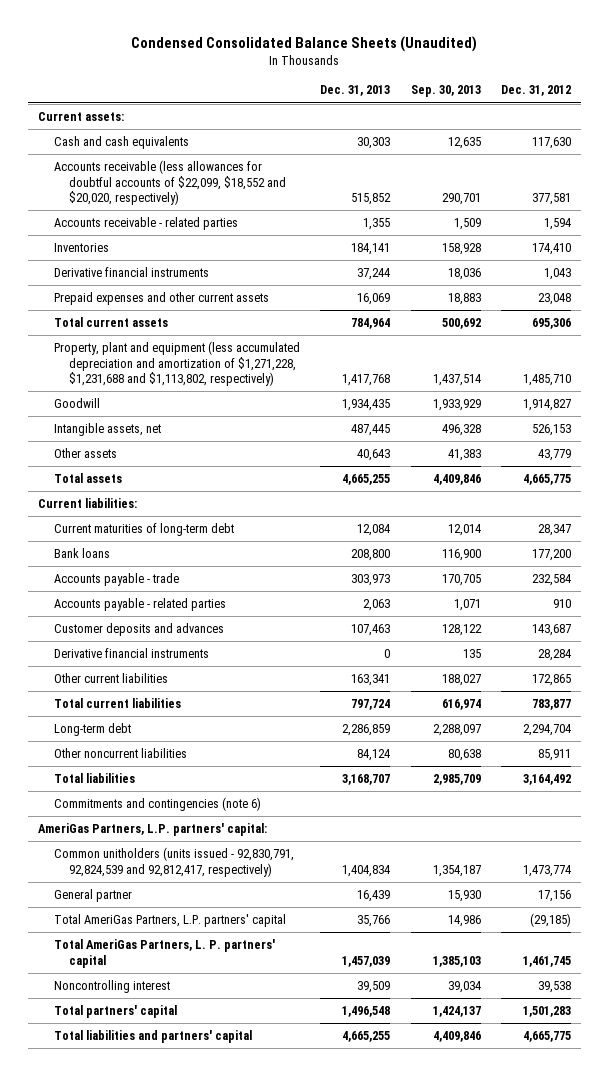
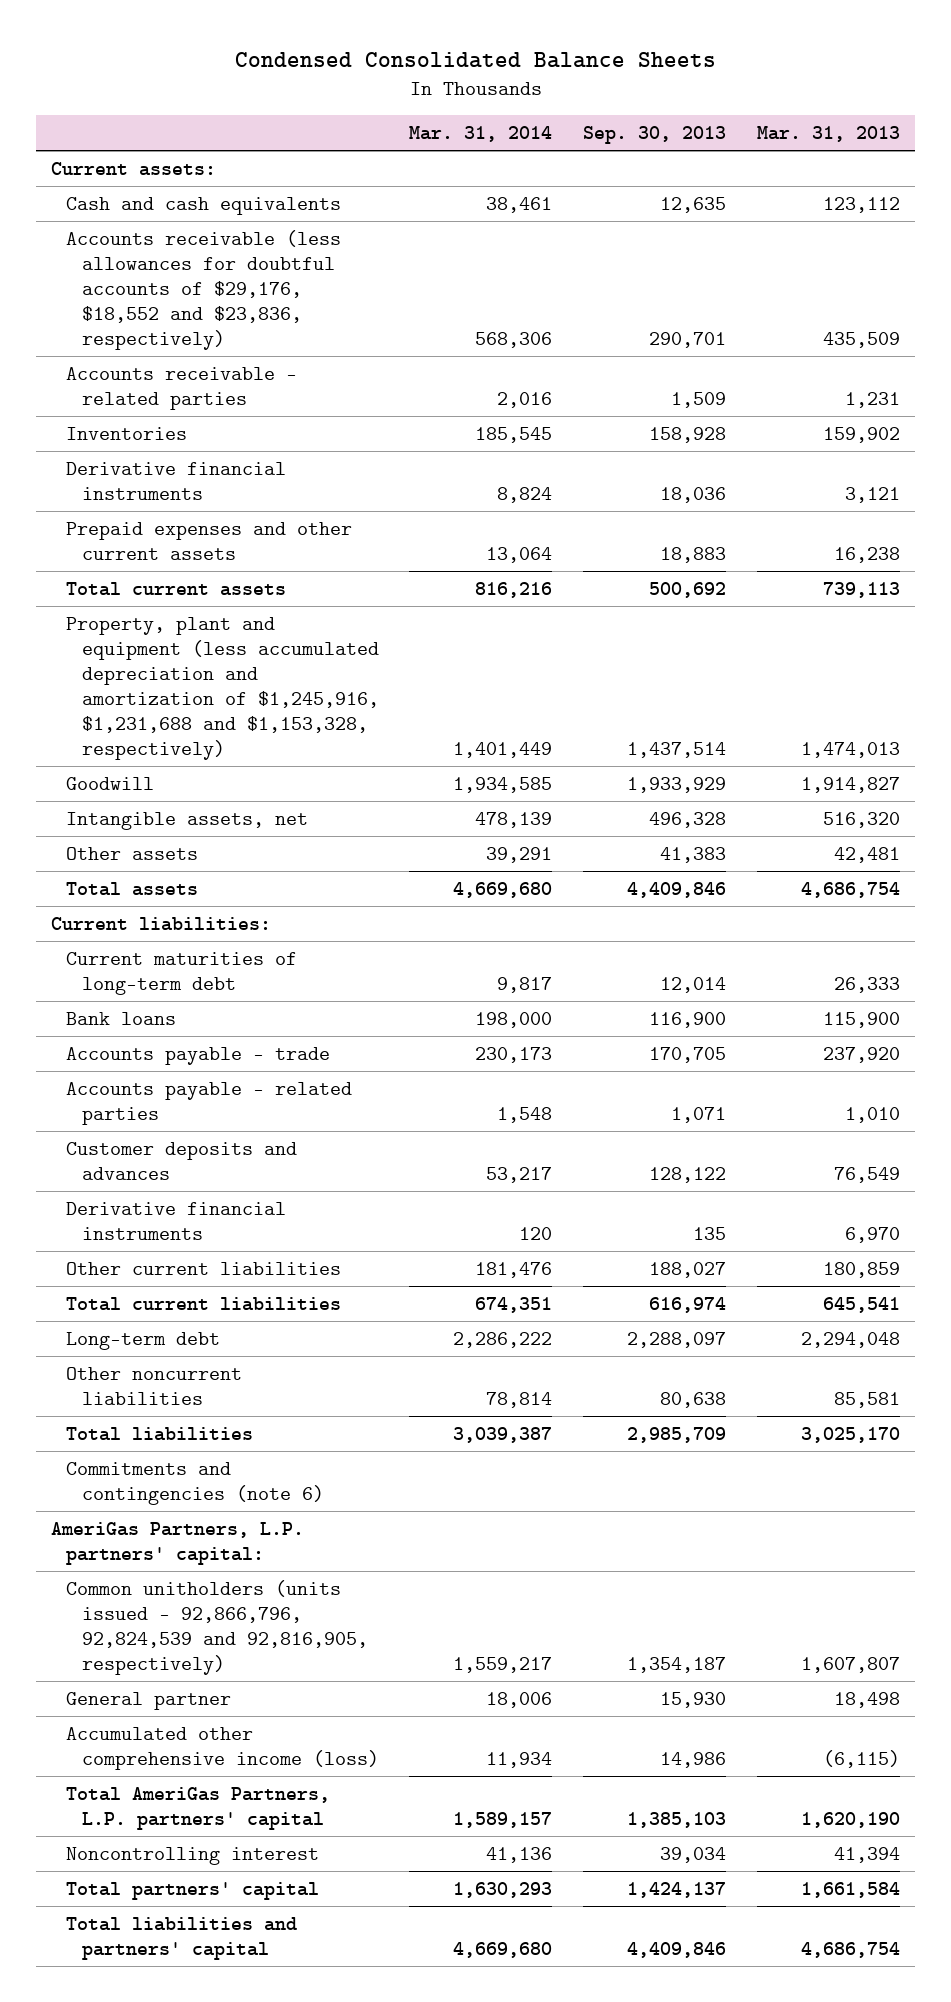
[131,35,478,52] Condensed Consolidated Balance Sheets (Unaudited) -> [234,52,716,69] Condensed Consolidated Balance Sheets
[320,85,391,97] Dec. 31, 2013 -> none
[500,85,571,97] Dec. 31, 2012 -> none
none -> [409,125,553,142] Mar. 31, 2014
none -> [757,125,901,142] Mar. 31, 2013
[53,160,287,206] Accounts receivable (less allowances for doubtful accounts of $22,099, $18,552 and $20,020, respectively) -> [66,229,342,350] Accounts receivable (less allowances for doubtful accounts of $29,176, $18,552 and $23,836, respectively)
[53,341,300,387] Property, plant and equipment (less accumulated depreciation and amortization of $1,271,228, $1,231,688 and $1,113,802, respectively) -> [66,616,379,761] Property, plant and equipment (less accumulated depreciation and amortization of $1,245,916, $1,231,688 and $1,153,328, respectively)
[53,847,294,877] Common unitholders (units issued - 92,830,791, 92,824,539 and 92,812,417, respectively) -> [66,1579,368,1675] Common unitholders (units issued - 92,866,796, 92,824,539 and 92,816,905, respectively)
[53,939,275,968] Total AmeriGas Partners, L. P. partners' capital -> none
none -> [66,1726,379,1770] Accumulated other comprehensive income (loss)
[447,915,481,928] 14,986 -> [627,1811,727,1828] 1,385,103

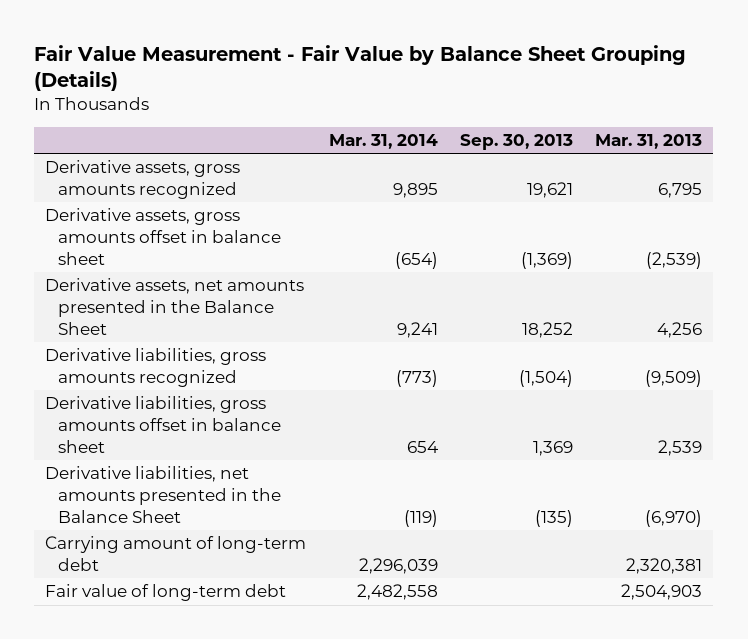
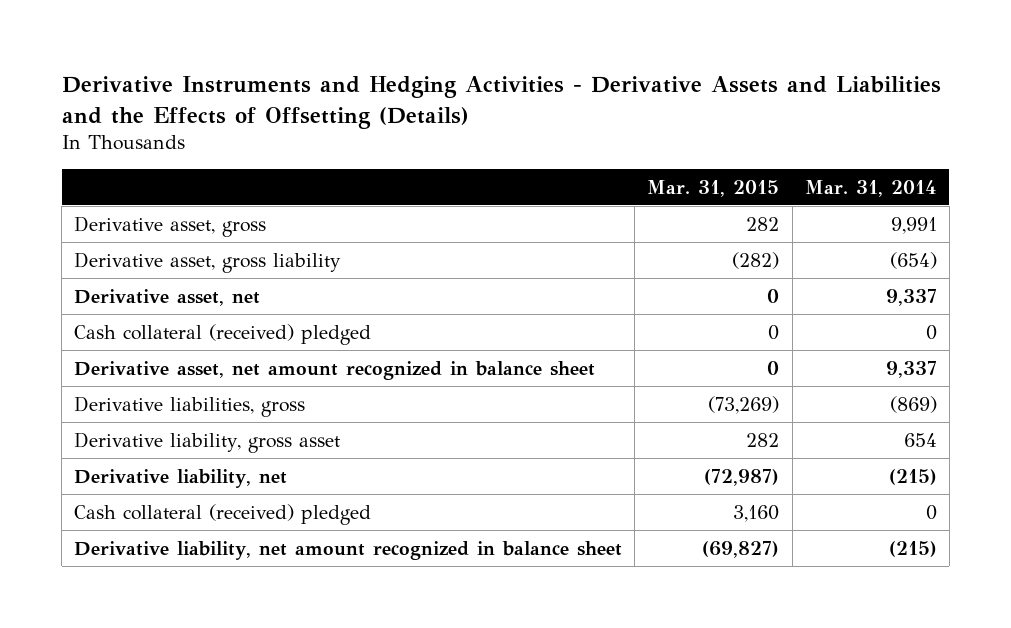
[34,44,687,91] Fair Value Measurement - Fair Value by Balance Sheet Grouping (Details) -> [61,76,941,129] Derivative Instruments and Hedging Activities - Derivative Assets and Liabilities and the Effects of Offsetting (Details)
[459,133,573,150] Sep. 30, 2013 -> none
[595,133,703,149] Mar. 31, 2013 -> none
none -> [647,179,780,197] Mar. 31, 2015
[45,536,307,571] Carrying amount of long-term debt -> none
[45,584,287,602] Fair value of long-term debt -> none
[45,160,241,199] Derivative assets, gross amounts recognized -> [74,215,267,237] Derivative asset, gross
[392,182,438,198] 9,895 -> [890,216,937,234] 9,991
[45,208,281,265] Derivative assets, gross amounts offset in balance sheet -> [74,251,342,273] Derivative asset, gross liability
[45,278,305,335] Derivative assets, net amounts presented in the Balance Sheet -> [74,288,261,306] Derivative asset, net
[396,321,438,338] 9,241 -> [885,288,937,306] 9,337
none -> [74,323,372,345] Cash collateral (received) pledged
none -> [74,360,596,380] Derivative asset, net amount recognized in balance sheet
[45,348,267,387] Derivative liabilities, gross amounts recognized -> [74,395,306,417] Derivative liabilities, gross
[395,369,438,387] (773) -> [889,395,937,413] (869)
[45,396,281,453] Derivative liabilities, gross amounts offset in balance sheet -> [74,431,341,453] Derivative liability, gross asset
[45,466,281,523] Derivative liabilities, net amounts presented in the Balance Sheet -> [74,468,288,488] Derivative liability, net
[403,509,438,527] (119) -> [888,468,937,485] (215)
none -> [74,503,372,525] Cash collateral (received) pledged
none -> [74,540,623,560] Derivative liability, net amount recognized in balance sheet

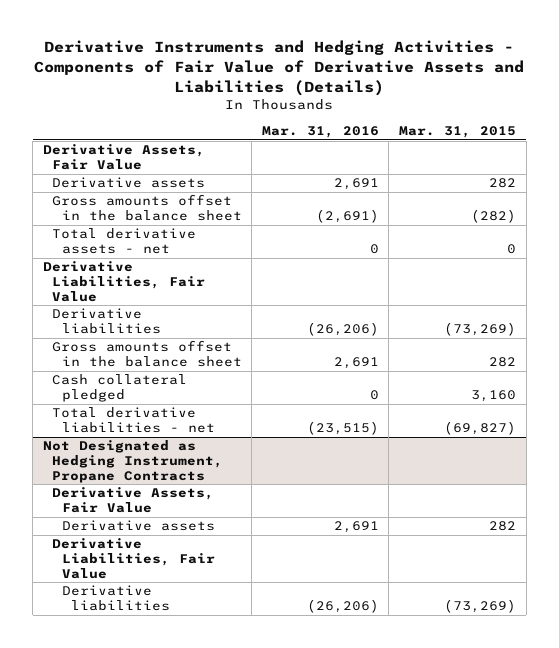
[61,76,941,129] Derivative Instruments and Hedging Activities - Derivative Assets and Liabilities and the Effects of Offsetting (Details) -> [34,40,525,96] Derivative Instruments and Hedging Activities - Components of Fair Value of Derivative Assets and Liabilities (Details)
[804,179,937,197] Mar. 31, 2014 -> none
none -> [261,125,379,138] Mar. 31, 2016
[74,323,372,345] Cash collateral (received) pledged -> none
[74,360,596,380] Derivative asset, net amount recognized in balance sheet -> none
[74,468,288,488] Derivative liability, net -> none
none -> [42,144,205,171] Derivative Assets, Fair Value
[74,215,267,237] Derivative asset, gross -> [52,177,206,189] Derivative assets
[74,251,342,273] Derivative asset, gross liability -> [52,194,242,222] Gross amounts offset in the balance sheet
[74,288,261,306] Derivative asset, net -> [52,228,197,255] Total derivative assets - net
none -> [42,261,206,302] Derivative Liabilities, Fair Value
[74,395,306,417] Derivative liabilities, gross -> [52,308,161,335] Derivative liabilities
[74,431,341,453] Derivative liability, gross asset -> [52,340,242,368] Gross amounts offset in the balance sheet
[74,503,372,525] Cash collateral (received) pledged -> [52,374,188,403] Cash collateral pledged
[74,540,623,560] Derivative liability, net amount recognized in balance sheet -> [52,407,215,434] Total derivative liabilities - net
none -> [42,440,224,483] Not Designated as Hedging Instrument, Propane Contracts
none -> [52,487,215,514] Derivative Assets, Fair Value
none -> [61,520,215,532] Derivative assets
none -> [52,538,215,579] Derivative Liabilities, Fair Value
none -> [61,585,170,612] Derivative liabilities

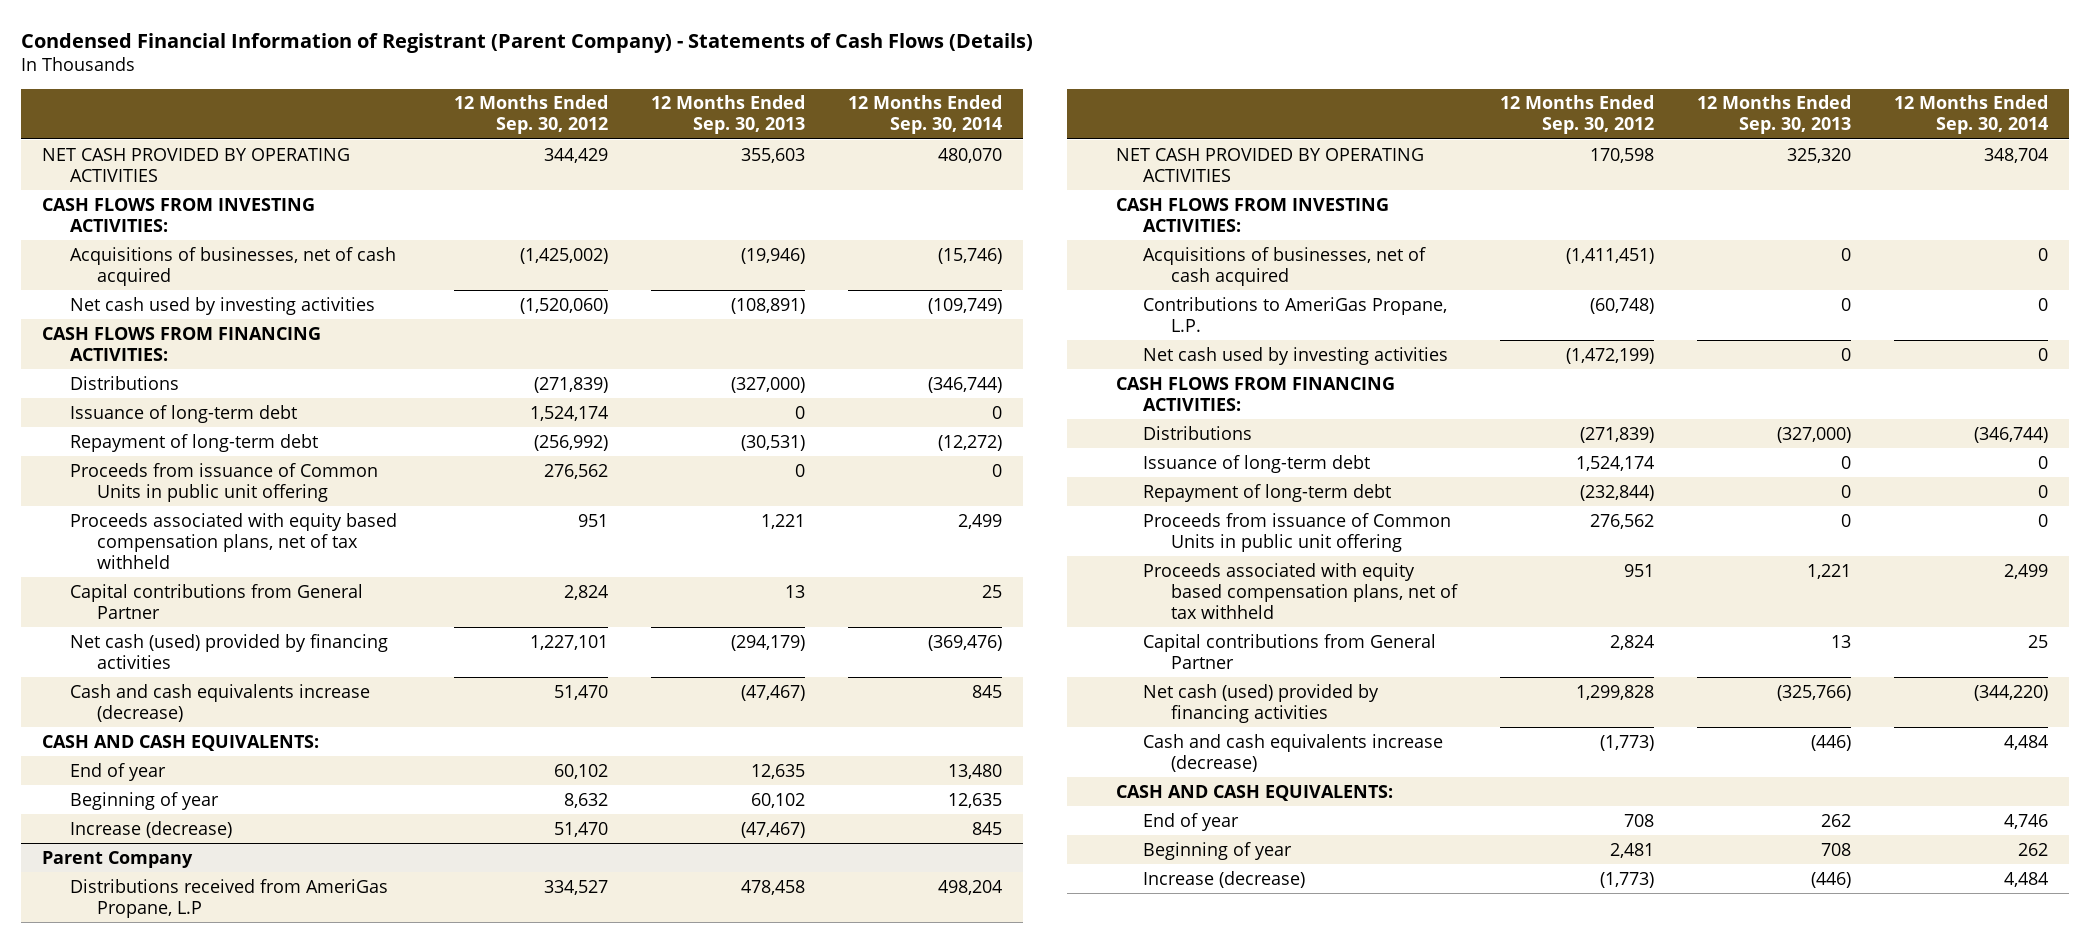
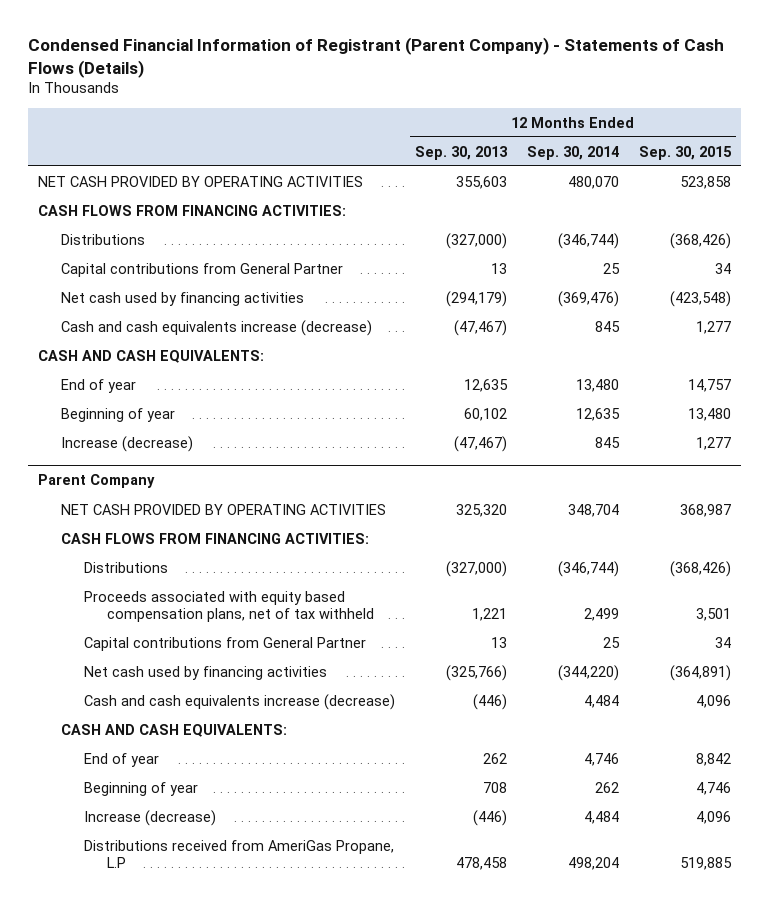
[453,95,608,135] 12 Months Ended Sep. 30, 2012 -> none
none -> [638,145,732,160] Sep. 30, 2015
[42,197,316,232] CASH FLOWS FROM INVESTING ACTIVITIES: -> none
[69,246,396,286] Acquisitions of businesses, net of cash acquired -> none
[69,296,375,315] Net cash used by investing activities -> none
[69,404,297,423] Issuance of long-term debt -> none
[69,433,318,452] Repayment of long-term debt -> none
[69,462,378,502] Proceeds from issuance of Common Units in public unit offering -> none
[69,512,397,569] Proceeds associated with equity based compensation plans, net of tax withheld -> none
[69,633,388,669] Net cash (used) provided by financing activities -> [61,291,305,306] Net cash used by financing activities
[1115,197,1389,232] CASH FLOWS FROM INVESTING ACTIVITIES: -> none
[1143,246,1427,286] Acquisitions of businesses, net of cash acquired -> none
[1143,296,1448,332] Contributions to AmeriGas Propane, L.P. -> none
[1143,346,1449,365] Net cash used by investing activities -> none
[1143,454,1371,473] Issuance of long-term debt -> none
[1143,483,1392,502] Repayment of long-term debt -> none
[1143,512,1452,552] Proceeds from issuance of Common Units in public unit offering -> none
[1143,683,1380,723] Net cash (used) provided by financing activities -> [83,665,327,680] Net cash used by financing activities
[69,878,388,918] Distributions received from AmeriGas Propane, L.P -> [83,839,394,869] Distributions received from AmeriGas Propane, L.P

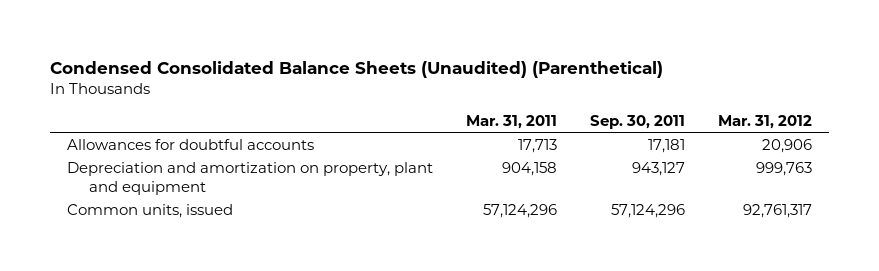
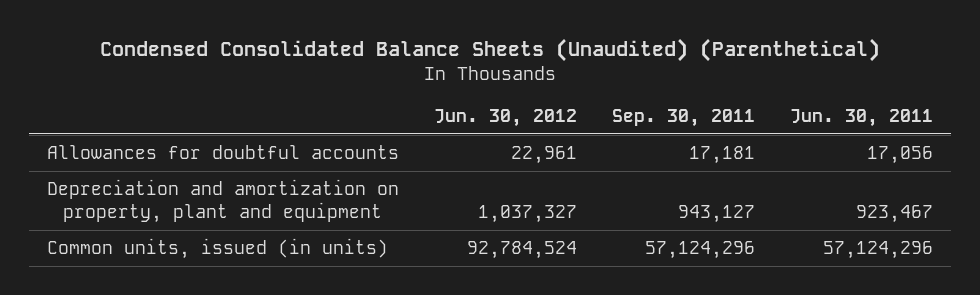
[465,114,557,129] Mar. 31, 2011 -> none
[718,114,813,129] Mar. 31, 2012 -> none
none -> [433,108,577,127] Jun. 30, 2012
none -> [790,108,934,127] Jun. 30, 2011
[66,203,233,218] Common units, issued -> [46,238,388,260] Common units, issued (in units)

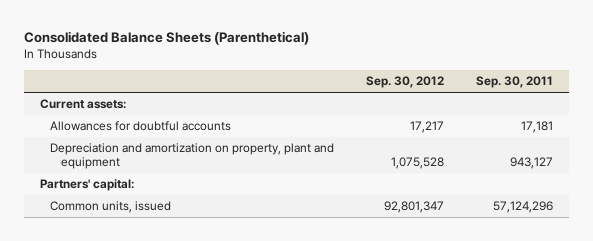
[100,38,881,63] Condensed Consolidated Balance Sheets (Unaudited) (Parenthetical) -> [23,31,309,46] Consolidated Balance Sheets (Parenthetical)
[433,108,577,127] Jun. 30, 2012 -> none
[790,108,934,127] Jun. 30, 2011 -> none
none -> [366,76,445,89] Sep. 30, 2012
none -> [39,99,126,110] Current assets:
none -> [39,179,134,192] Partners' capital:
[46,238,388,260] Common units, issued (in units) -> [50,201,172,214] Common units, issued

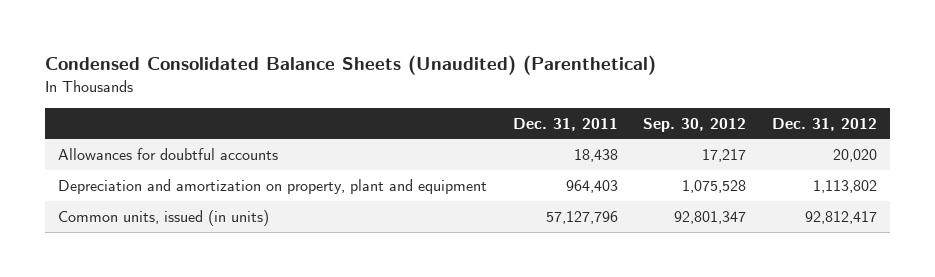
[23,31,309,46] Consolidated Balance Sheets (Parenthetical) -> [45,54,657,75] Condensed Consolidated Balance Sheets (Unaudited) (Parenthetical)
[475,76,553,89] Sep. 30, 2011 -> none
none -> [512,117,618,131] Dec. 31, 2011
none -> [772,117,878,131] Dec. 31, 2012
[39,99,126,110] Current assets: -> none
[39,179,134,192] Partners' capital: -> none
[50,201,172,214] Common units, issued -> [57,209,269,226] Common units, issued (in units)

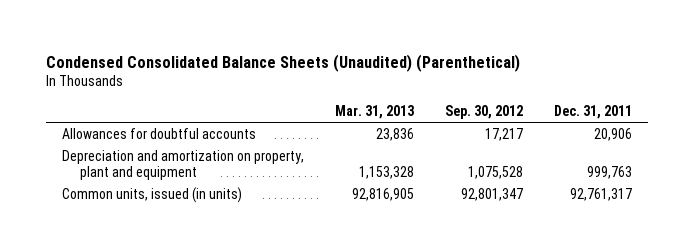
[772,117,878,131] Dec. 31, 2012 -> none
none -> [335,105,415,120] Mar. 31, 2013
[573,148,618,162] 18,438 -> [594,127,633,141] 20,906
[565,179,618,193] 964,403 -> [587,166,633,180] 999,763
[545,210,618,224] 57,127,796 -> [570,187,633,201] 92,761,317

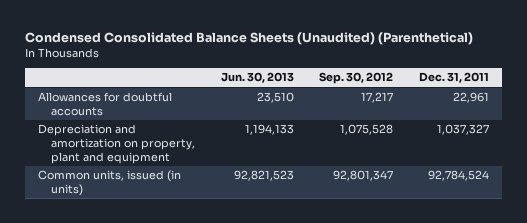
[335,105,415,120] Mar. 31, 2013 -> none
none -> [220,72,294,84] Jun. 30, 2013
[594,127,633,141] 20,906 -> [452,92,489,104] 22,961
[587,166,633,180] 999,763 -> [436,124,489,136] 1,037,327
[570,187,633,201] 92,761,317 -> [427,170,489,182] 92,784,524

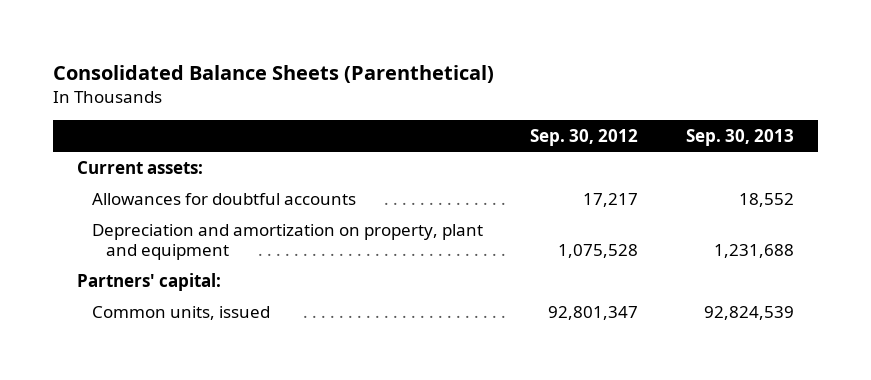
[25,32,474,46] Condensed Consolidated Balance Sheets (Unaudited) (Parenthetical) -> [53,64,495,83] Consolidated Balance Sheets (Parenthetical)
[220,72,294,84] Jun. 30, 2013 -> none
[418,72,489,84] Dec. 31, 2011 -> none
none -> [685,129,794,147] Sep. 30, 2013
none -> [76,160,203,174] Current assets:
none -> [76,272,221,291] Partners' capital:
[37,170,181,196] Common units, issued (in units) -> [91,305,270,320] Common units, issued

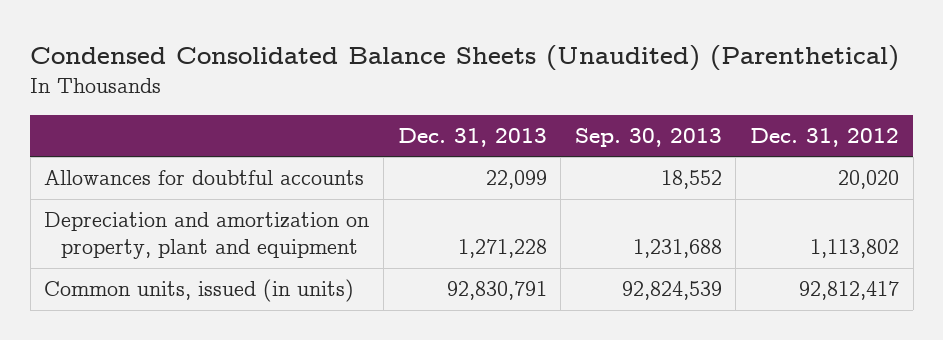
[53,64,495,83] Consolidated Balance Sheets (Parenthetical) -> [30,44,900,71] Condensed Consolidated Balance Sheets (Unaudited) (Parenthetical)
[530,129,639,147] Sep. 30, 2012 -> none
none -> [397,127,547,147] Dec. 31, 2013
none -> [750,127,900,147] Dec. 31, 2012
[76,160,203,174] Current assets: -> none
[76,272,221,291] Partners' capital: -> none
[91,305,270,320] Common units, issued -> [44,279,355,303] Common units, issued (in units)

